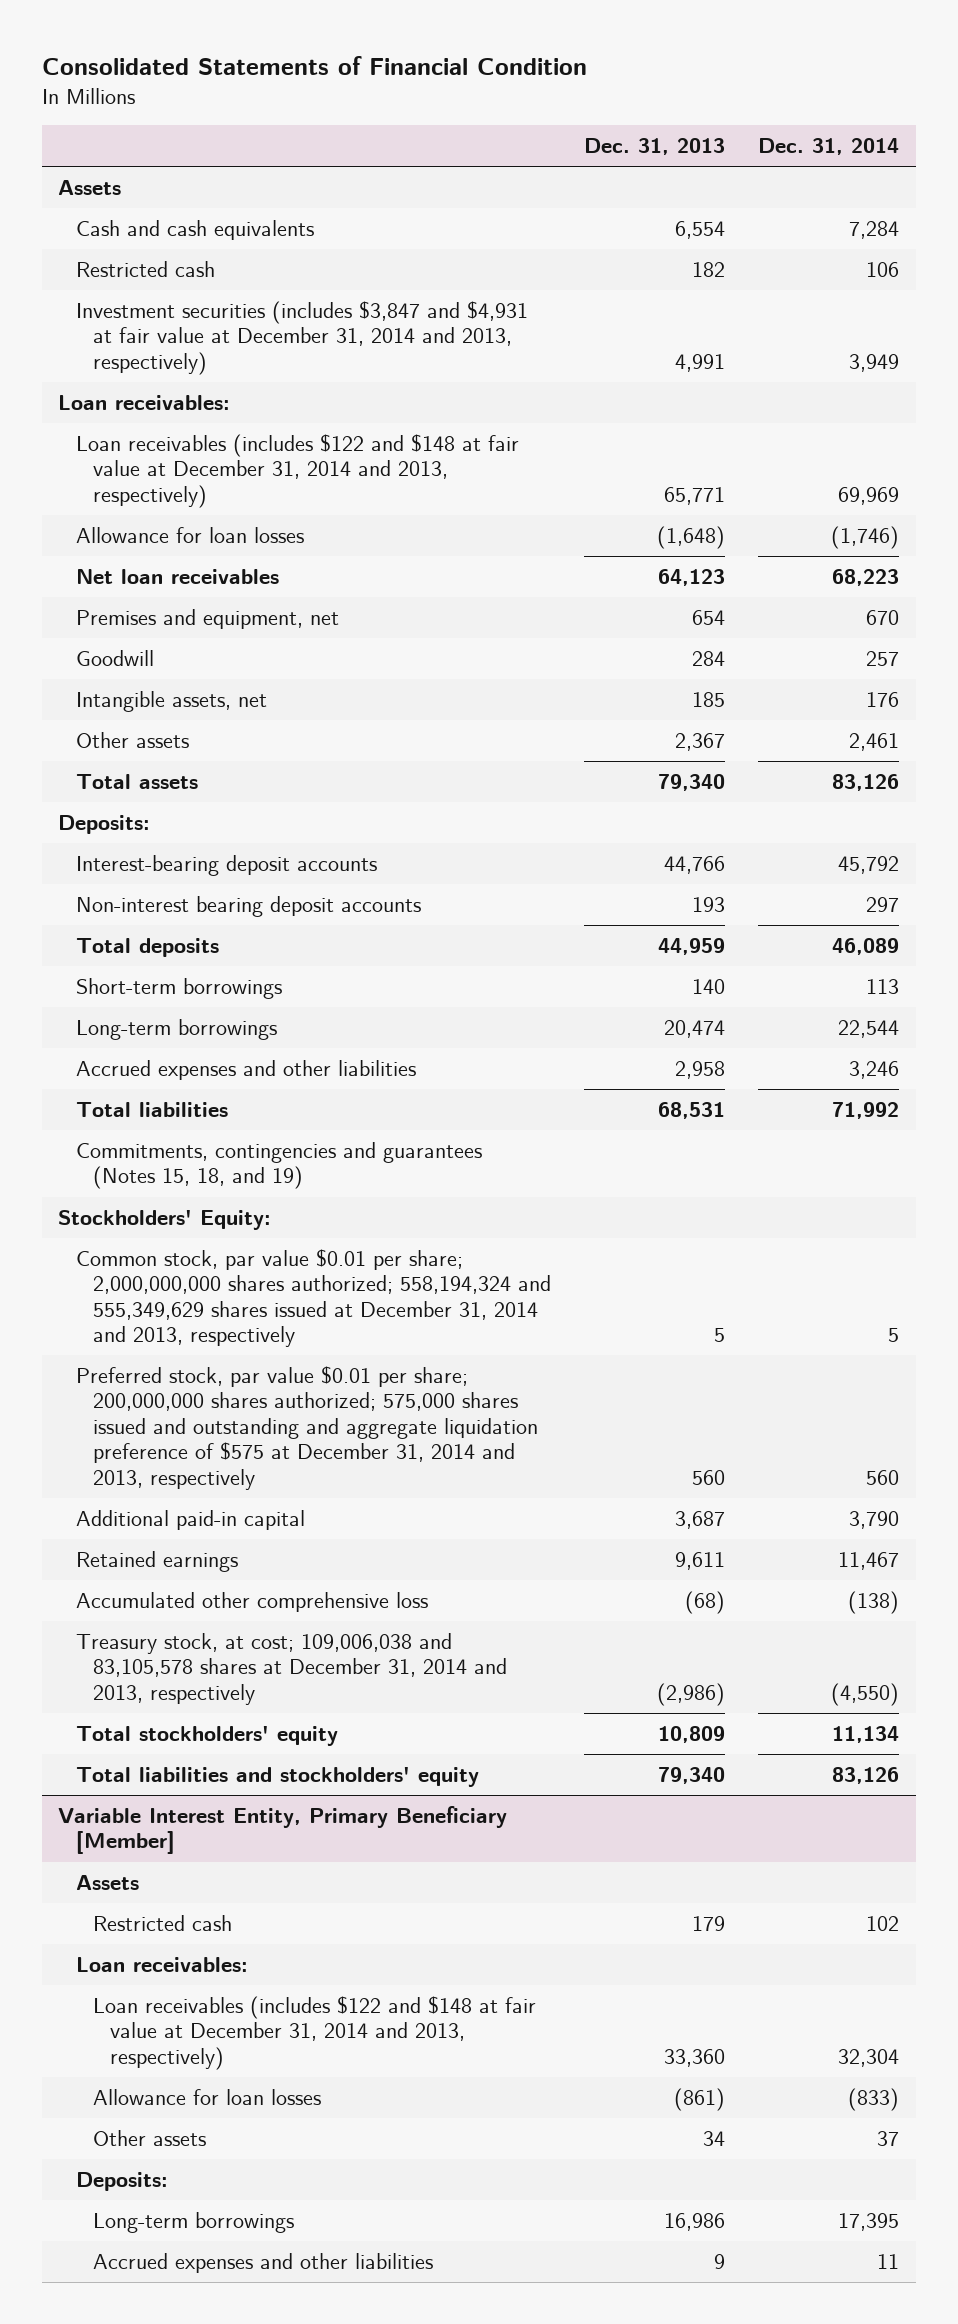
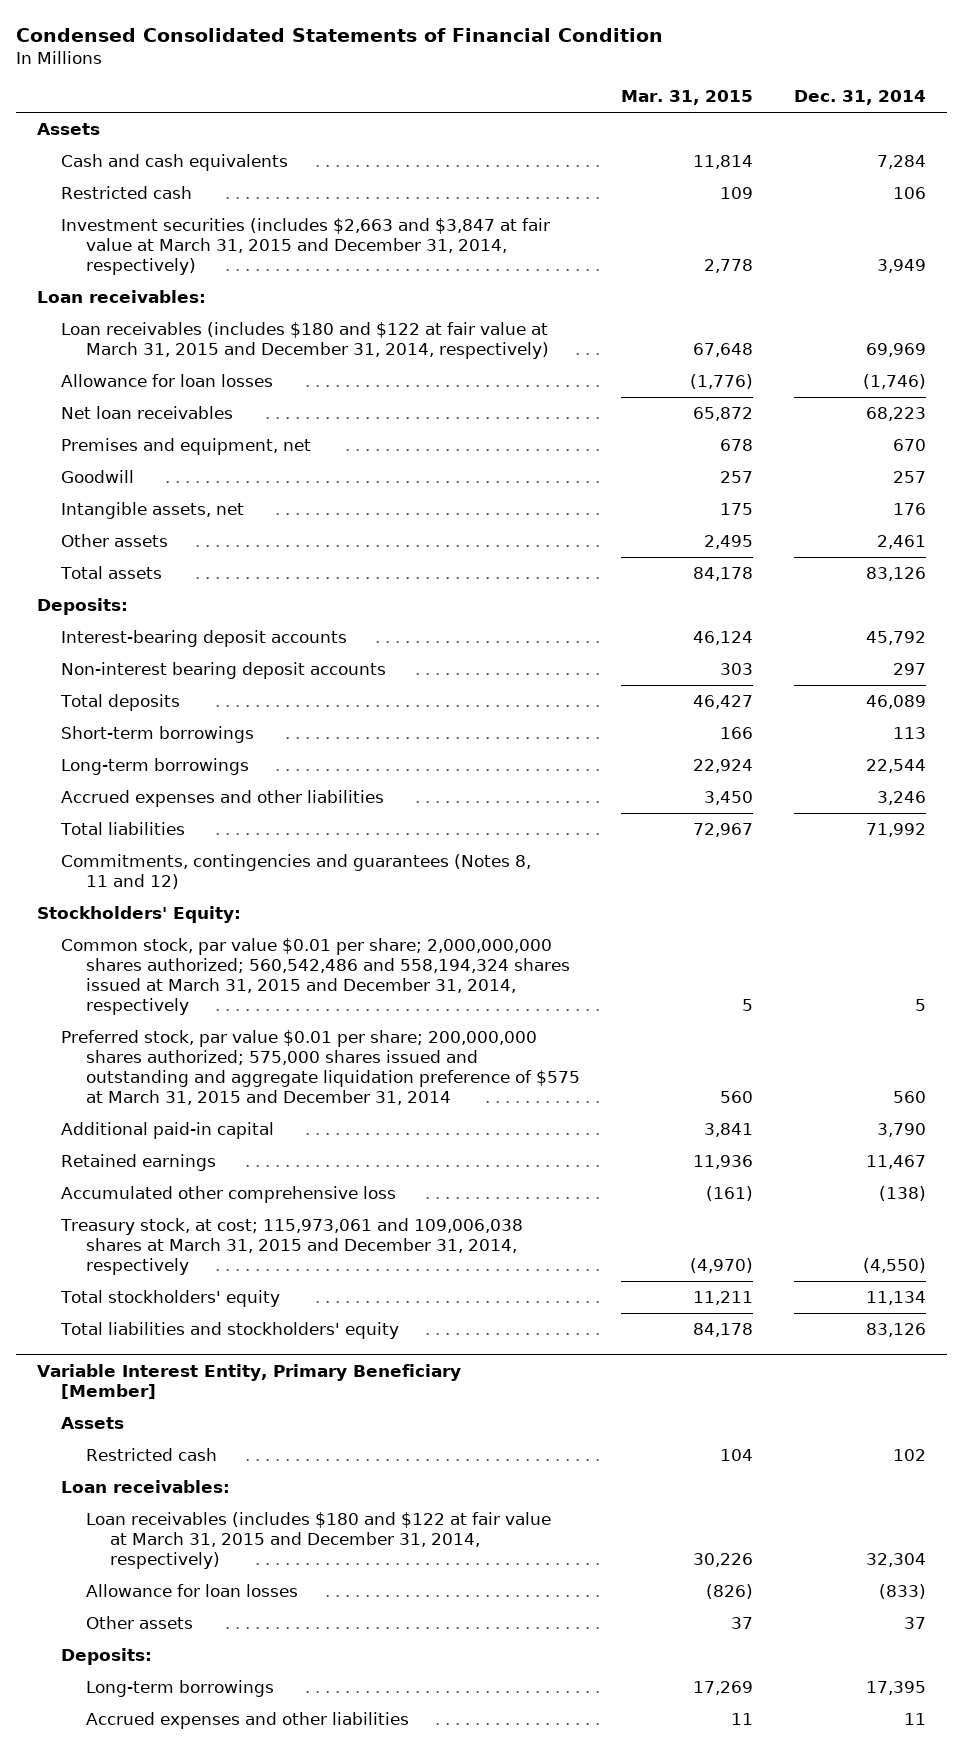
[41,55,587,75] Consolidated Statements of Financial Condition -> [16,27,664,42] Condensed Consolidated Statements of Financial Condition
[584,137,726,155] Dec. 31, 2013 -> none
none -> [620,90,753,106] Mar. 31, 2015
[75,301,528,375] Investment securities (includes $3,847 and $4,931 at fair value at December 31, 2014 and 2013, respectively) -> [61,217,551,275] Investment securities (includes $2,663 and $3,847 at fair value at March 31, 2015 and December 31, 2014, respectively)
[75,434,519,508] Loan receivables (includes $122 and $148 at fair value at December 31, 2014 and 2013, respectively) -> [61,321,549,359] Loan receivables (includes $180 and $122 at fair value at March 31, 2015 and December 31, 2014, respectively)
[75,1142,482,1190] Commitments, contingencies and guarantees (Notes 15, 18, and 19) -> [61,853,532,889] Commitments, contingencies and guarantees (Notes 8, 11 and 12)
[75,1249,552,1348] Common stock, par value $0.01 per share; 2,000,000,000 shares authorized; 558,194,324 and 555,349,629 shares issued at December 31, 2014 and 2013, respectively -> [61,937,570,1015] Common stock, par value $0.01 per share; 2,000,000,000 shares authorized; 560,542,486 and 558,194,324 shares issued at March 31, 2015 and December 31, 2014, respectively
[75,1366,539,1490] Preferred stock, par value $0.01 per share; 200,000,000 shares authorized; 575,000 shares issued and outstanding and aggregate liquidation preference of $575 at December 31, 2014 and 2013, respectively -> [61,1029,580,1105] Preferred stock, par value $0.01 per share; 200,000,000 shares authorized; 575,000 shares issued and outstanding and aggregate liquidation preference of $575 at March 31, 2015 and December 31, 2014
[75,1633,508,1705] Treasury stock, at cost; 109,006,038 and 83,105,578 shares at December 31, 2014 and 2013, respectively -> [60,1217,524,1275] Treasury stock, at cost; 115,973,061 and 109,006,038 shares at March 31, 2015 and December 31, 2014, respectively
[93,1996,537,2070] Loan receivables (includes $122 and $148 at fair value at December 31, 2014 and 2013, respectively) -> [85,1511,551,1569] Loan receivables (includes $180 and $122 at fair value at March 31, 2015 and December 31, 2014, respectively)

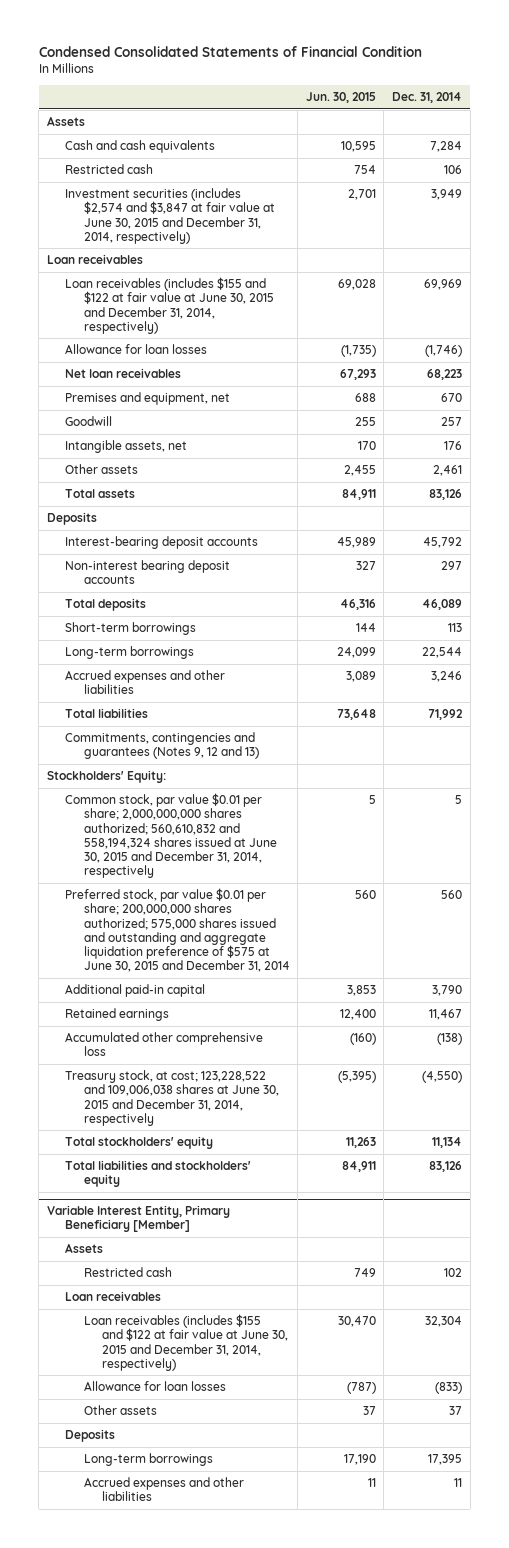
[620,90,753,106] Mar. 31, 2015 -> none
none -> [305,92,376,104] Jun. 30, 2015
[61,217,551,275] Investment securities (includes $2,663 and $3,847 at fair value at March 31, 2015 and December 31, 2014, respectively) -> [65,188,275,244] Investment securities (includes $2,574 and $3,847 at fair value at June 30, 2015 and December 31, 2014, respectively)
[36,289,206,303] Loan receivables: -> [46,254,143,265] Loan receivables
[61,321,549,359] Loan receivables (includes $180 and $122 at fair value at March 31, 2015 and December 31, 2014, respectively) -> [65,277,274,334] Loan receivables (includes $155 and $122 at fair value at June 30, 2015 and December 31, 2014, respectively)
[36,597,128,615] Deposits: -> [46,512,97,526] Deposits
[61,853,532,889] Commitments, contingencies and guarantees (Notes 8, 11 and 12) -> [65,732,259,760] Commitments, contingencies and guarantees (Notes 9, 12 and 13)
[61,937,570,1015] Common stock, par value $0.01 per share; 2,000,000,000 shares authorized; 560,542,486 and 558,194,324 shares issued at March 31, 2015 and December 31, 2014, respectively -> [65,793,277,879] Common stock, par value $0.01 per share; 2,000,000,000 shares authorized; 560,610,832 and 558,194,324 shares issued at June 30, 2015 and December 31, 2014, respectively
[61,1029,580,1105] Preferred stock, par value $0.01 per share; 200,000,000 shares authorized; 575,000 shares issued and outstanding and aggregate liquidation preference of $575 at March 31, 2015 and December 31, 2014 -> [65,888,290,973] Preferred stock, par value $0.01 per share; 200,000,000 shares authorized; 575,000 shares issued and outstanding and aggregate liquidation preference of $575 at June 30, 2015 and December 31, 2014
[60,1217,524,1275] Treasury stock, at cost; 115,973,061 and 109,006,038 shares at March 31, 2015 and December 31, 2014, respectively -> [65,1070,279,1126] Treasury stock, at cost; 123,228,522 and 109,006,038 shares at June 30, 2015 and December 31, 2014, respectively
[61,1479,231,1493] Loan receivables: -> [65,1291,162,1302] Loan receivables
[85,1511,551,1569] Loan receivables (includes $180 and $122 at fair value at March 31, 2015 and December 31, 2014, respectively) -> [83,1314,288,1371] Loan receivables (includes $155 and $122 at fair value at June 30, 2015 and December 31, 2014, respectively)
[61,1647,153,1665] Deposits: -> [65,1429,116,1443] Deposits

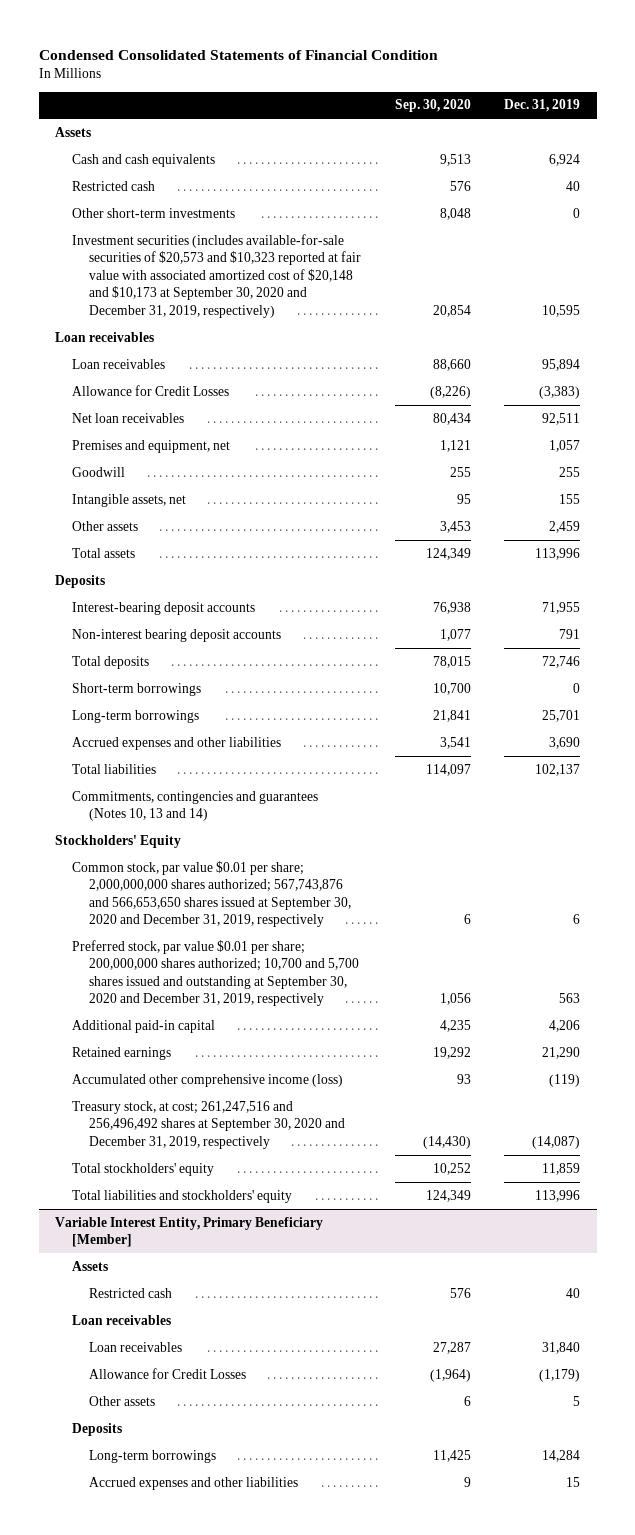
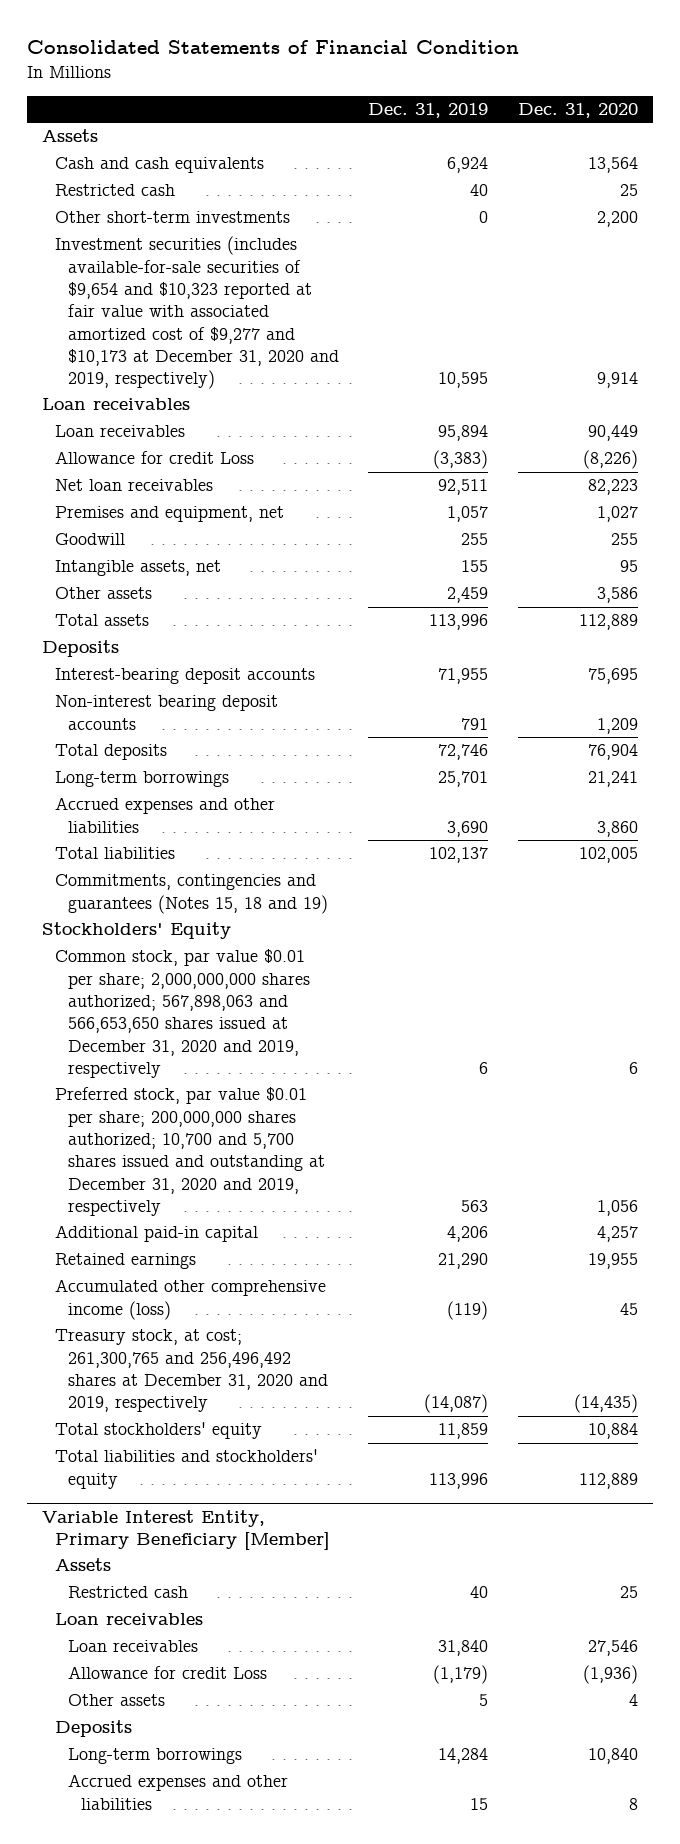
[38,49,438,60] Condensed Consolidated Statements of Financial Condition -> [26,40,519,55] Consolidated Statements of Financial Condition
[394,99,471,113] Sep. 30, 2020 -> none
none -> [517,103,638,119] Dec. 31, 2020
[72,233,362,318] Investment securities (includes available-for-sale securities of $20,573 and $10,323 reported at fair value with associated amortized cost of $20,148 and $10,173 at September 30, 2020 and December 31, 2019, respectively) -> [54,236,339,390] Investment securities (includes available-for-sale securities of $9,654 and $10,323 reported at fair value with associated amortized cost of $9,277 and $10,173 at December 31, 2020 and 2019, respectively)
[72,384,230,396] Allowance for Credit Losses -> [54,451,254,465] Allowance for credit Loss
[72,682,202,696] Short-term borrowings -> none
[72,790,319,822] Commitments, contingencies and guarantees (Notes 10, 13 and 14) -> [54,874,328,914] Commitments, contingencies and guarantees (Notes 15, 18 and 19)
[72,860,352,928] Common stock, par value $0.01 per share; 2,000,000,000 shares authorized; 567,743,876 and 566,653,650 shares issued at September 30, 2020 and December 31, 2019, respectively -> [54,949,310,1078] Common stock, par value $0.01 per share; 2,000,000,000 shares authorized; 567,898,063 and 566,653,650 shares issued at December 31, 2020 and 2019, respectively
[72,939,360,1007] Preferred stock, par value $0.01 per share; 200,000,000 shares authorized; 10,700 and 5,700 shares issued and outstanding at September 30, 2020 and December 31, 2019, respectively -> [54,1087,325,1216] Preferred stock, par value $0.01 per share; 200,000,000 shares authorized; 10,700 and 5,700 shares issued and outstanding at December 31, 2020 and 2019, respectively
[72,1100,346,1149] Treasury stock, at cost; 261,247,516 and 256,496,492 shares at September 30, 2020 and December 31, 2019, respectively -> [54,1329,328,1413] Treasury stock, at cost; 261,300,765 and 256,496,492 shares at December 31, 2020 and 2019, respectively
[89,1367,247,1379] Allowance for Credit Losses -> [67,1666,267,1680] Allowance for credit Loss

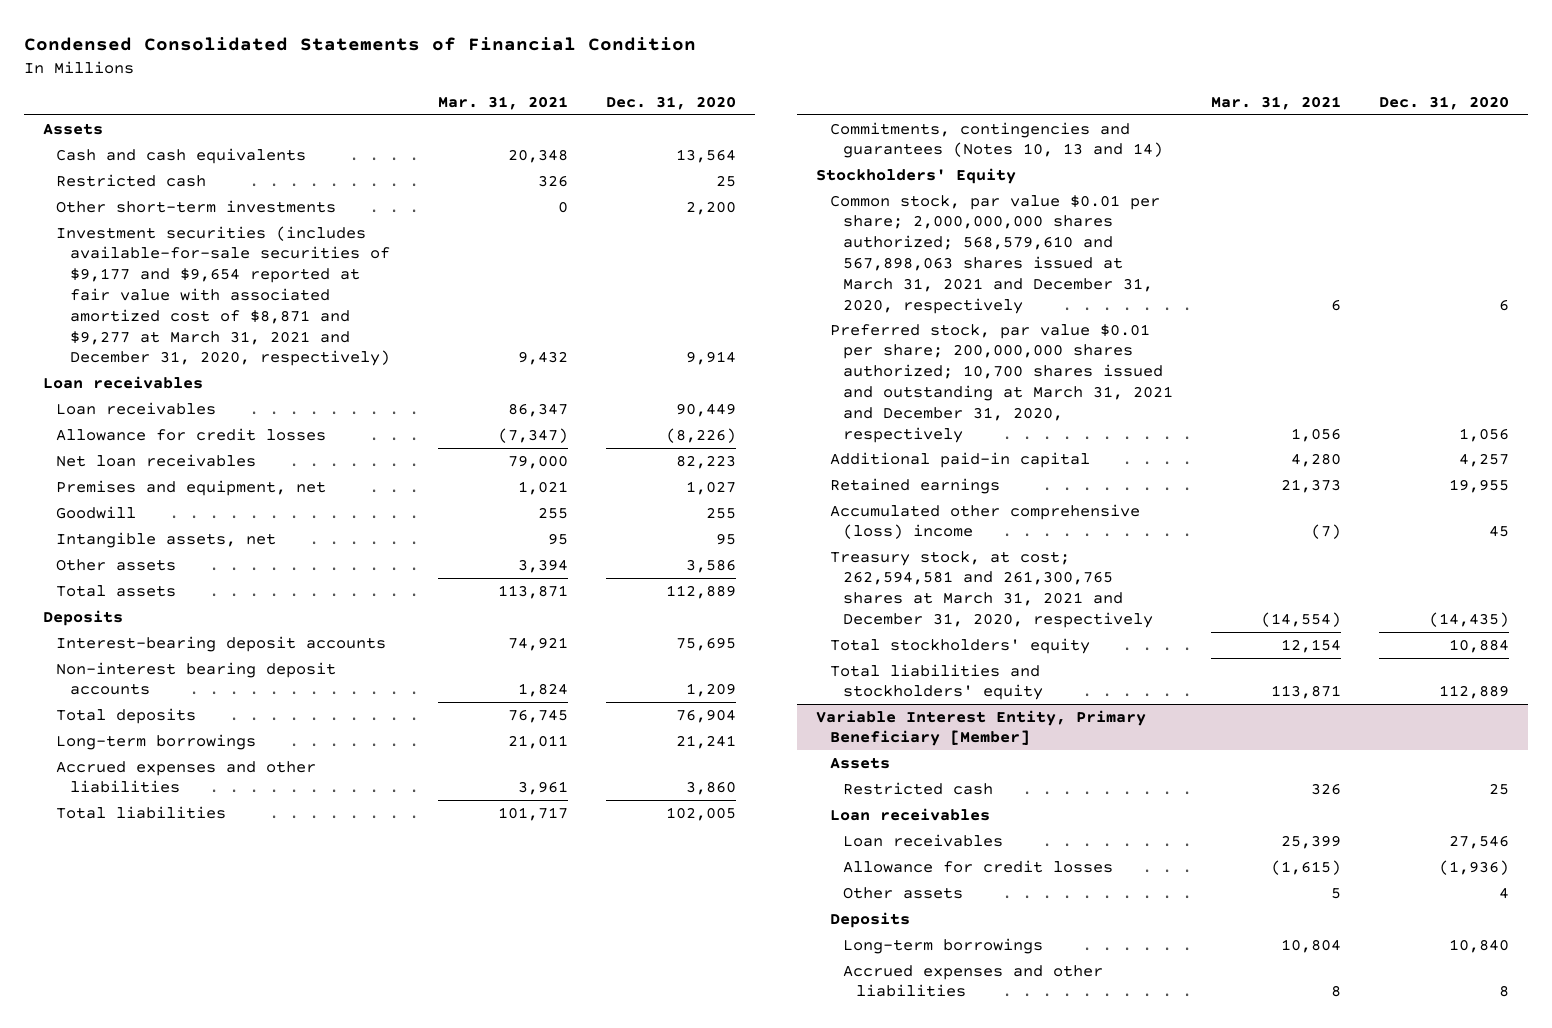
[26,40,519,55] Consolidated Statements of Financial Condition -> [23,36,696,51] Condensed Consolidated Statements of Financial Condition
[368,103,489,119] Dec. 31, 2019 -> none
none -> [437,96,568,111] Mar. 31, 2021
[54,236,339,390] Investment securities (includes available-for-sale securities of $9,654 and $10,323 reported at fair value with associated amortized cost of $9,277 and $10,173 at December 31, 2020 and 2019, respectively) -> [56,225,390,367] Investment securities (includes available-for-sale securities of $9,177 and $9,654 reported at fair value with associated amortized cost of $8,871 and $9,277 at March 31, 2021 and December 31, 2020, respectively)
[54,451,254,465] Allowance for credit Loss -> [56,427,327,441] Allowance for credit losses
[54,874,328,914] Commitments, contingencies and guarantees (Notes 15, 18 and 19) -> [829,121,1163,159] Commitments, contingencies and guarantees (Notes 10, 13 and 14)
[54,949,310,1078] Common stock, par value $0.01 per share; 2,000,000,000 shares authorized; 567,898,063 and 566,653,650 shares issued at December 31, 2020 and 2019, respectively -> [829,194,1160,314] Common stock, par value $0.01 per share; 2,000,000,000 shares authorized; 568,579,610 and 567,898,063 shares issued at March 31, 2021 and December 31, 2020, respectively
[54,1087,325,1216] Preferred stock, par value $0.01 per share; 200,000,000 shares authorized; 10,700 and 5,700 shares issued and outstanding at December 31, 2020 and 2019, respectively -> [829,323,1173,443] Preferred stock, par value $0.01 per share; 200,000,000 shares authorized; 10,700 shares issued and outstanding at March 31, 2021 and December 31, 2020, respectively
[54,1279,326,1320] Accumulated other comprehensive income (loss) -> [829,503,1140,540] Accumulated other comprehensive (loss) income
[54,1329,328,1413] Treasury stock, at cost; 261,300,765 and 256,496,492 shares at December 31, 2020 and 2019, respectively -> [829,550,1153,629] Treasury stock, at cost; 262,594,581 and 261,300,765 shares at March 31, 2021 and December 31, 2020, respectively
[67,1666,267,1680] Allowance for credit Loss -> [842,859,1113,873] Allowance for credit losses

